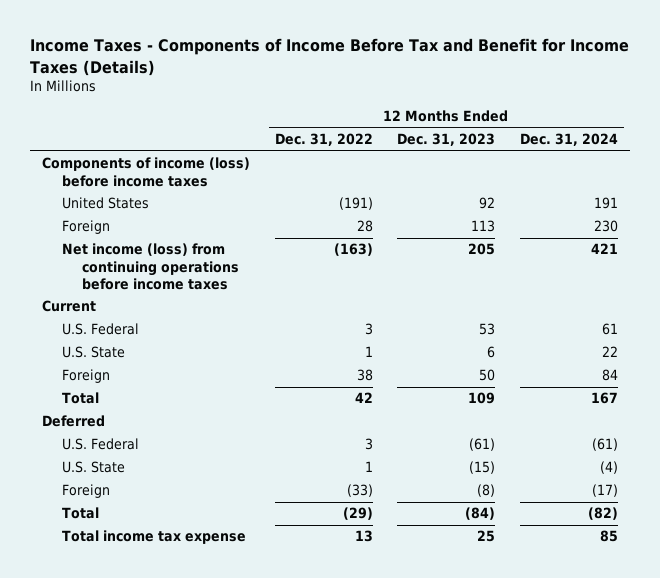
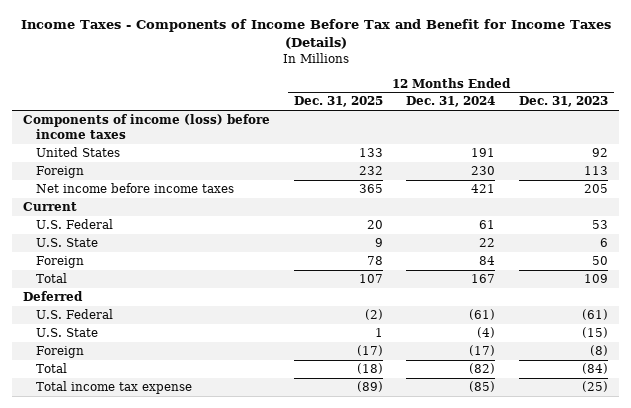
[274,133,373,147] Dec. 31, 2022 -> none
none -> [293,96,383,108] Dec. 31, 2025
[62,243,240,290] Net income (loss) from continuing operations before income taxes -> [35,183,234,194] Net income before income taxes
[477,530,496,543] 25 -> [581,381,608,393] (25)
[600,530,619,543] 85 -> [469,381,496,393] (85)

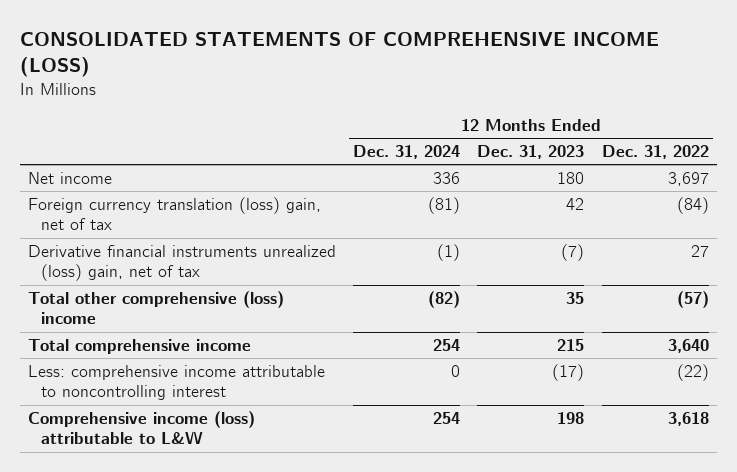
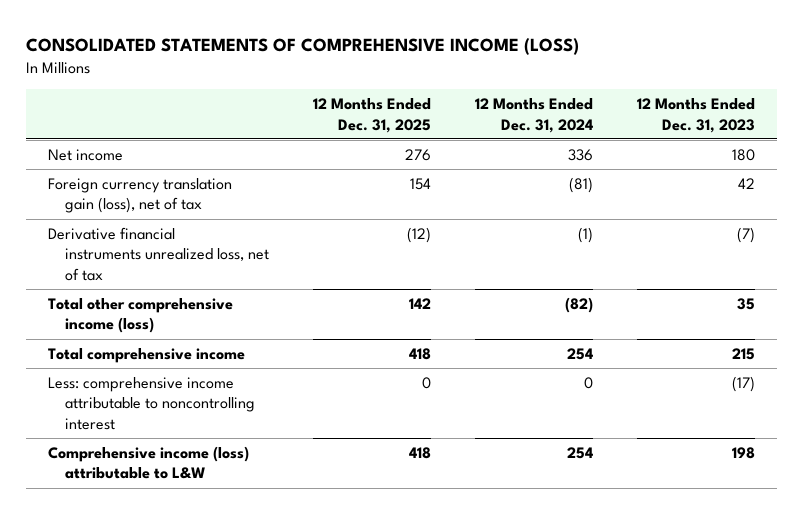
[601,145,709,160] Dec. 31, 2022 -> none
none -> [313,98,432,133] 12 Months Ended Dec. 31, 2025
[28,196,322,231] Foreign currency translation (loss) gain, net of tax -> [48,177,233,214] Foreign currency translation gain (loss), net of tax
[28,244,337,282] Derivative financial instruments unrealized (loss) gain, net of tax -> [48,226,270,281] Derivative financial instruments unrealized loss, net of tax
[28,290,285,325] Total other comprehensive (loss) income -> [48,297,234,334] Total other comprehensive income (loss)

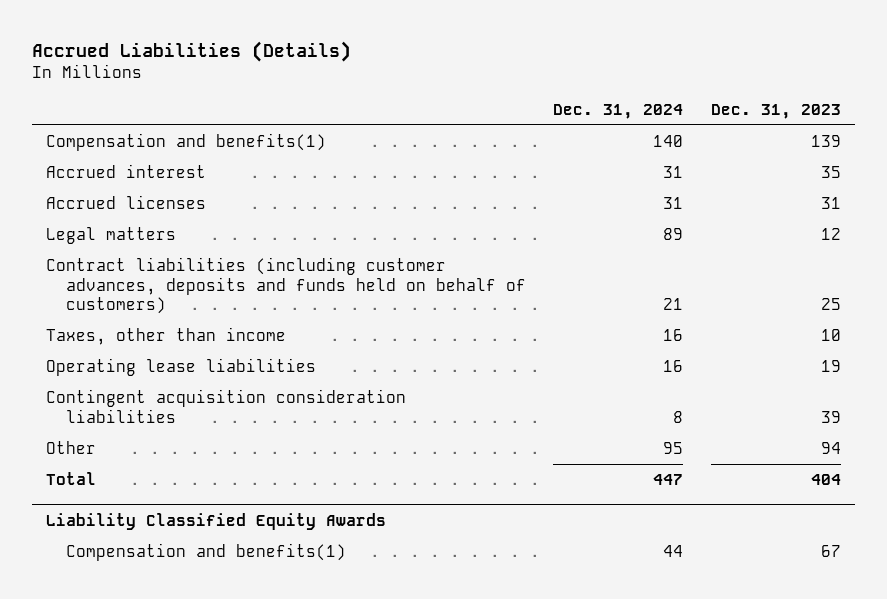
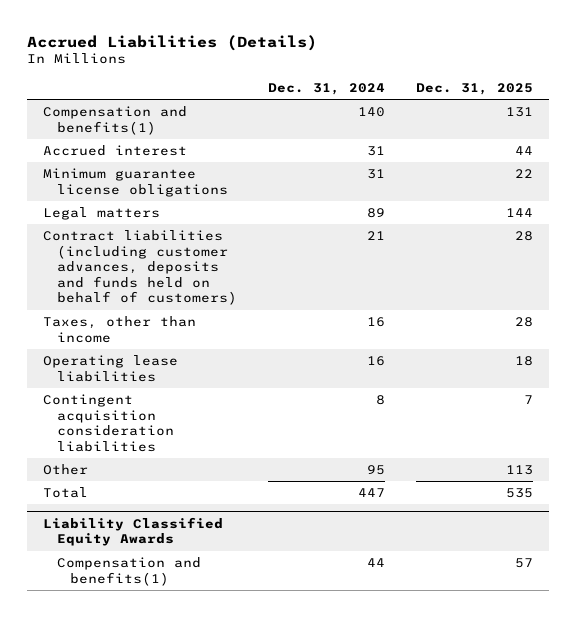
[711,103,842,119] Dec. 31, 2023 -> none
none -> [416,82,534,95] Dec. 31, 2025
[46,195,207,210] Accrued licenses -> [43,168,228,197] Minimum guarantee license obligations

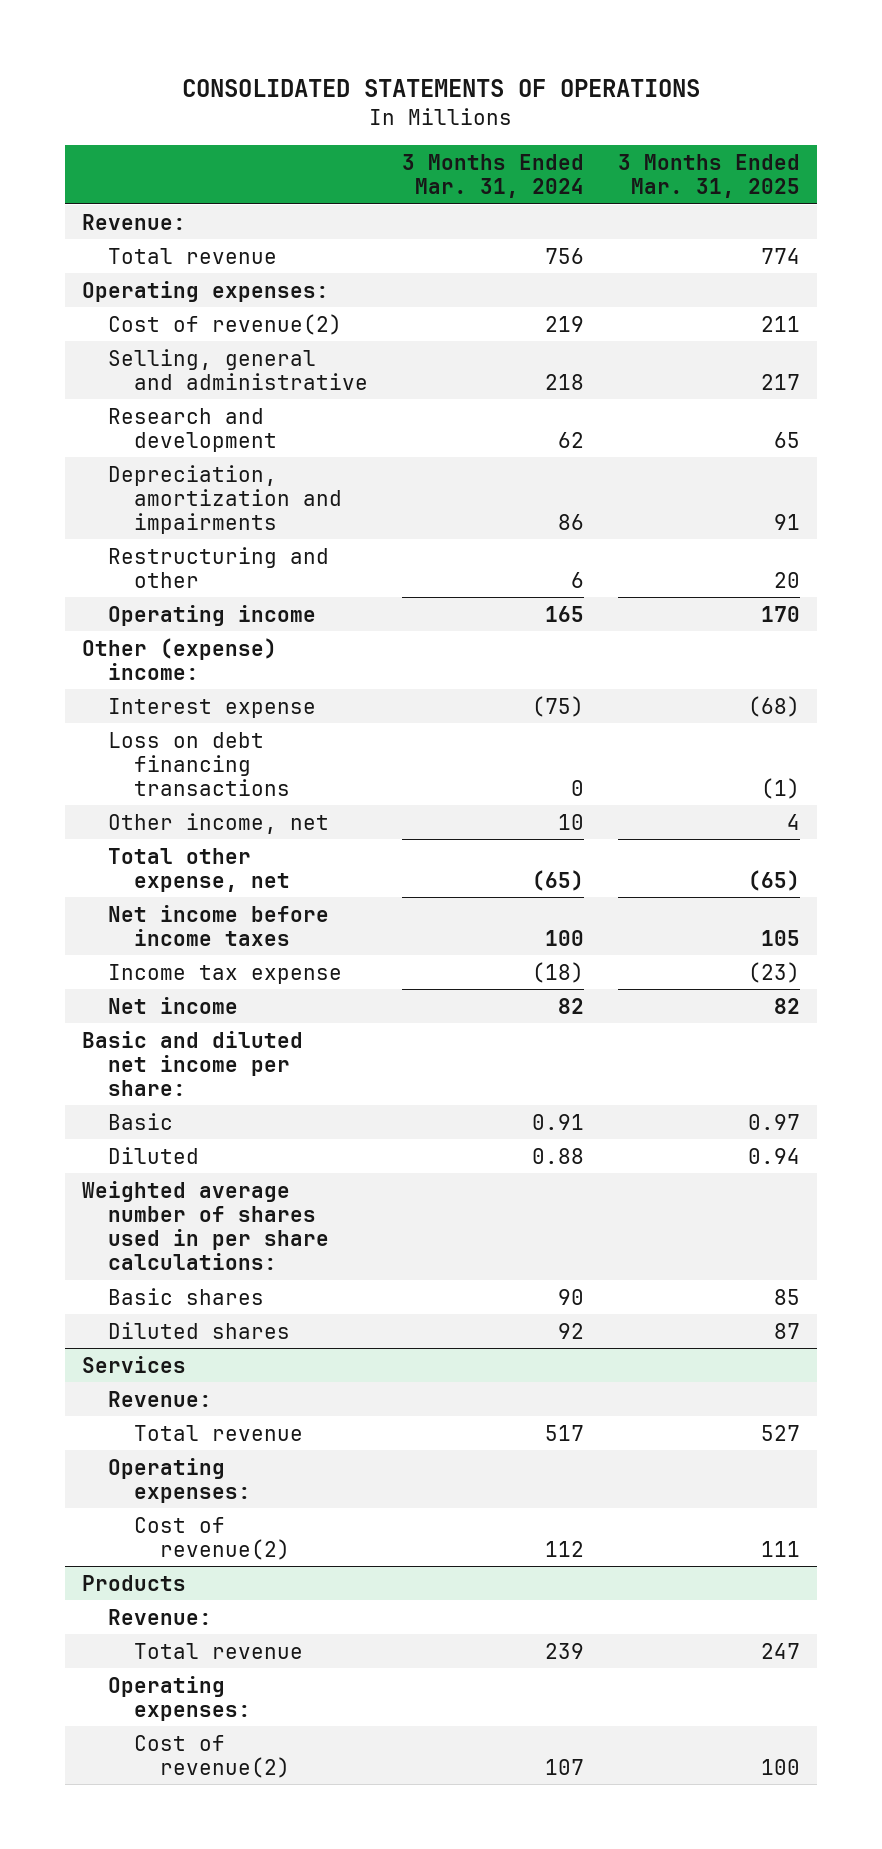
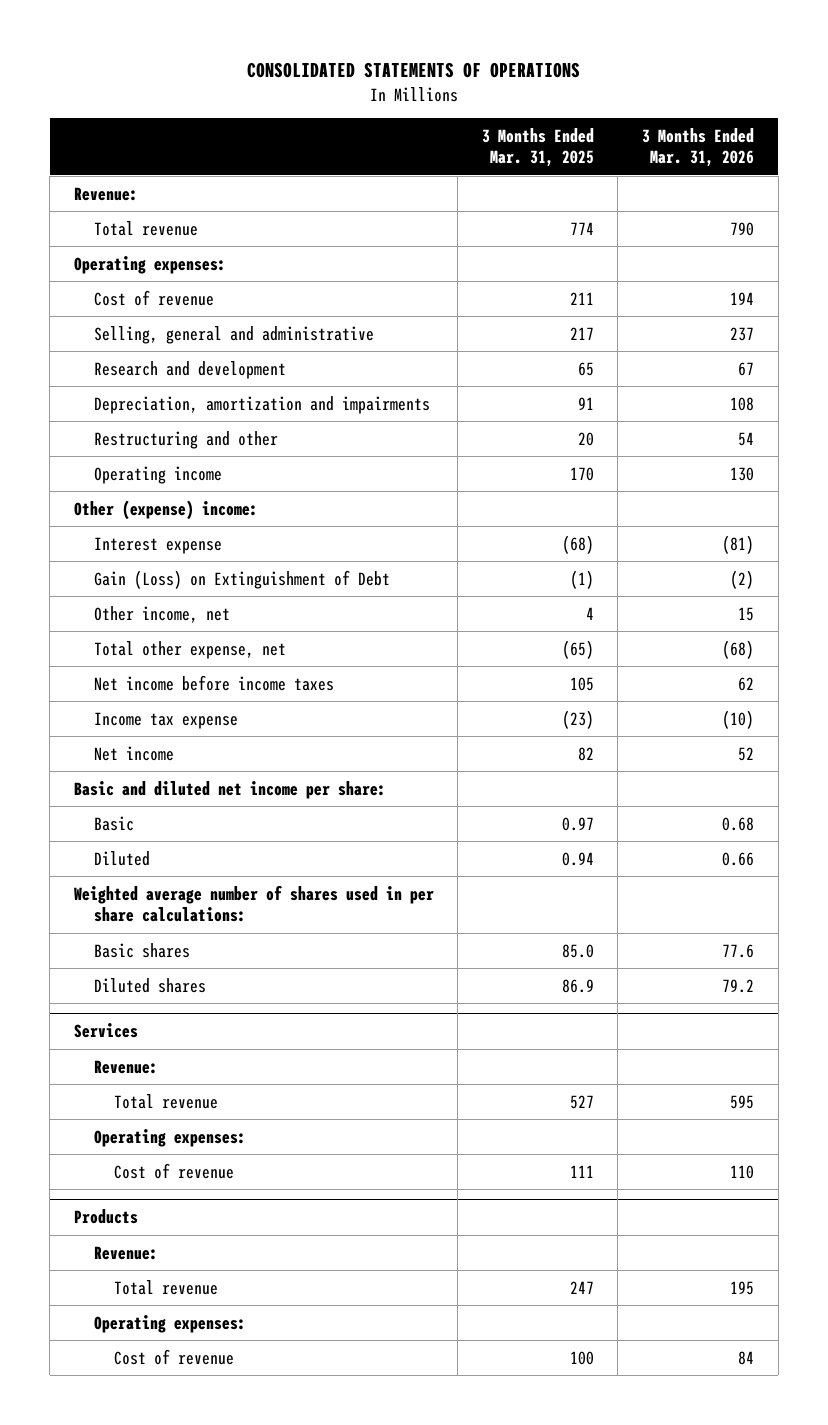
[402,153,585,199] 3 Months Ended Mar. 31, 2024 -> none
none -> [642,128,755,168] 3 Months Ended Mar. 31, 2026
[108,313,343,335] Cost of revenue(2) -> [93,289,214,306] Cost of revenue
[108,731,291,796] Loss on debt financing transactions -> [93,569,390,589] Gain (Loss) on Extinguishment of Debt
[773,1288,800,1305] 85 -> [561,943,594,958] 85.0
[773,1322,800,1339] 87 -> [561,978,594,993] 86.9
[134,1516,291,1560] Cost of revenue(2) -> [113,1162,234,1179] Cost of revenue
[134,1734,291,1778] Cost of revenue(2) -> [113,1348,234,1365] Cost of revenue

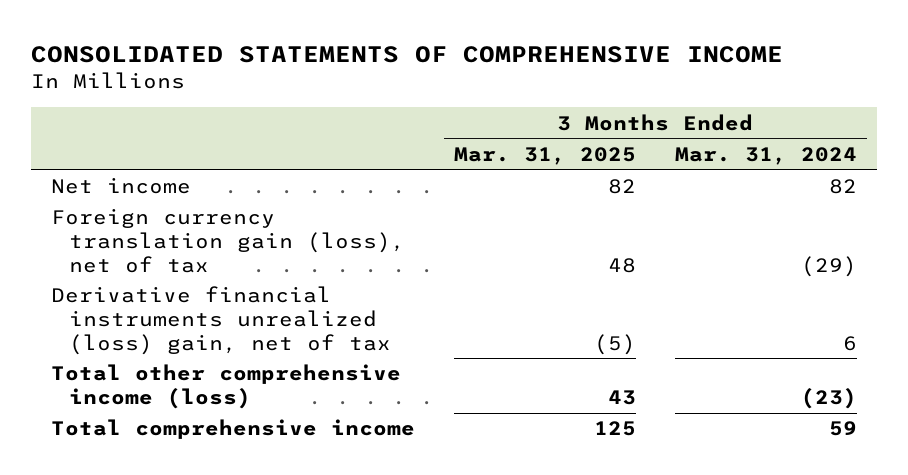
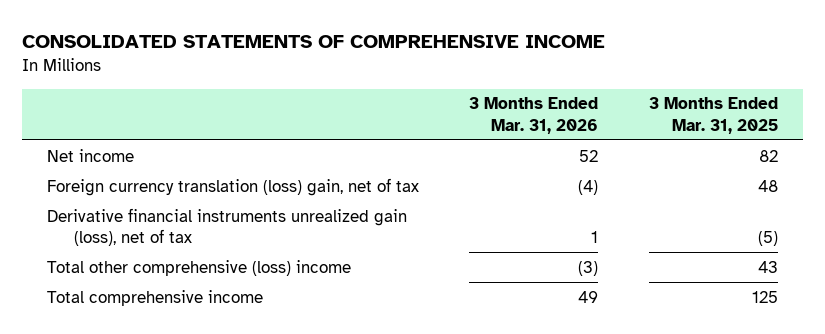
[675,147,858,166] Mar. 31, 2024 -> none
none -> [469,97,599,134] 3 Months Ended Mar. 31, 2026
[50,208,406,273] Foreign currency translation gain (loss), net of tax -> [47,177,420,196] Foreign currency translation (loss) gain, net of tax
[50,286,392,355] Derivative financial instruments unrealized (loss) gain, net of tax -> [47,207,408,247] Derivative financial instruments unrealized gain (loss), net of tax
[50,364,401,410] Total other comprehensive income (loss) -> [47,259,352,276] Total other comprehensive (loss) income

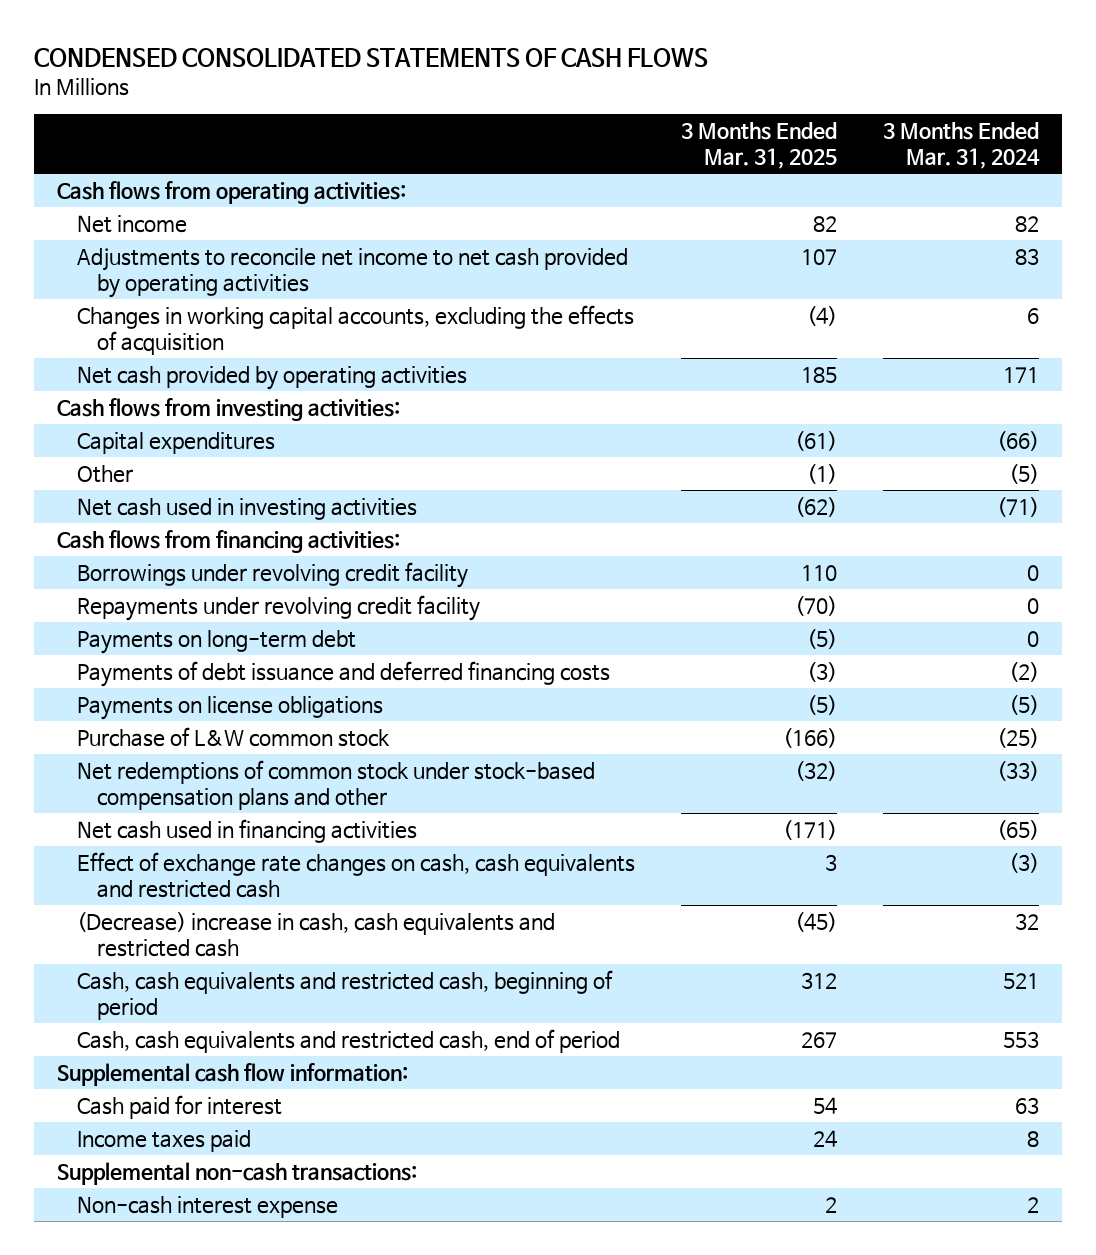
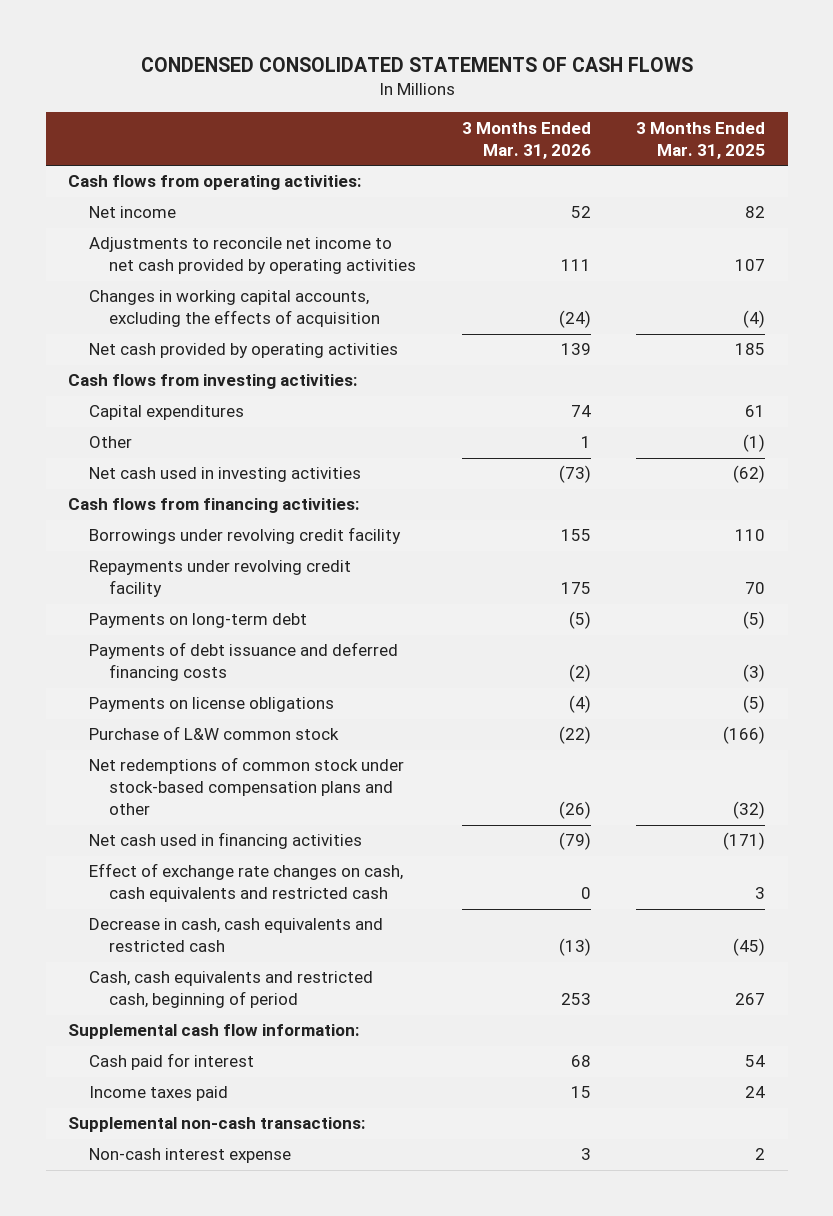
[883,122,1041,170] 3 Months Ended Mar. 31, 2024 -> none
none -> [461,121,591,159] 3 Months Ended Mar. 31, 2026
[795,431,838,452] (61) -> [744,405,765,418] 61
[795,596,838,617] (70) -> [744,582,765,595] 70
[77,1029,621,1054] Cash, cash equivalents and restricted cash, end of period -> none
[77,912,556,957] (Decrease) increase in cash, cash equivalents and restricted cash -> [88,918,383,953] Decrease in cash, cash equivalents and restricted cash
[801,972,838,990] 312 -> [734,993,765,1006] 267

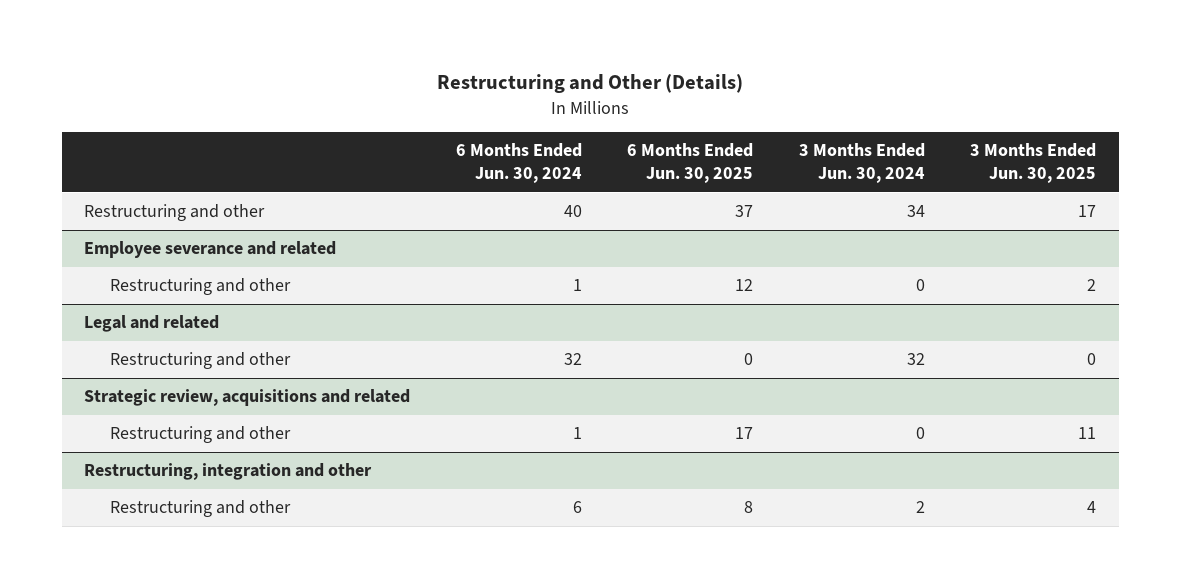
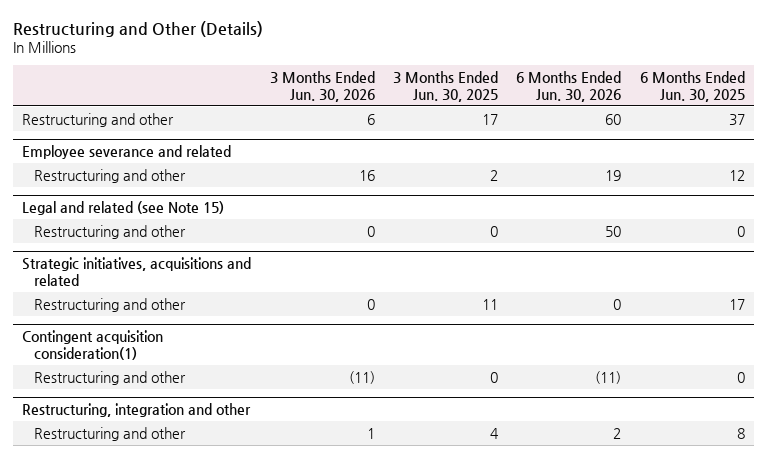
[455,142,582,184] 6 Months Ended Jun. 30, 2024 -> none
[798,142,925,184] 3 Months Ended Jun. 30, 2024 -> none
none -> [269,70,375,102] 3 Months Ended Jun. 30, 2026
none -> [516,70,622,102] 6 Months Ended Jun. 30, 2026
[84,315,220,333] Legal and related -> [22,200,225,215] Legal and related (see Note 15)
[84,389,411,407] Strategic review, acquisitions and related -> [22,256,252,286] Strategic initiatives, acquisitions and related
none -> [22,329,164,360] Contingent acquisition consideration(1)
none -> [34,370,187,385] Restructuring and other

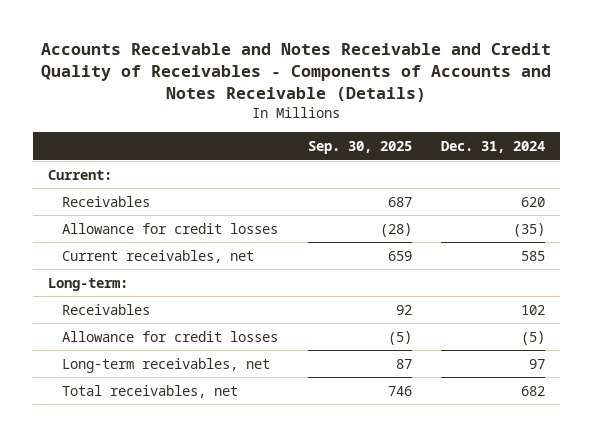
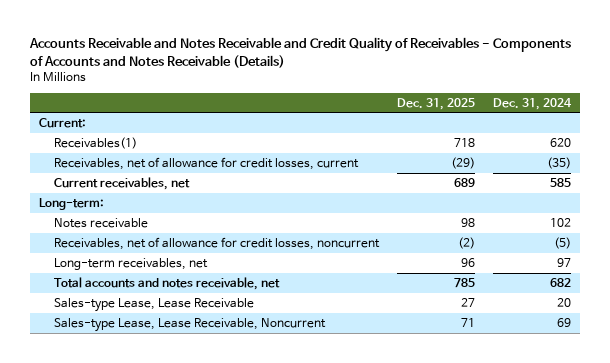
[307,141,412,155] Sep. 30, 2025 -> none
none -> [397,97,476,110] Dec. 31, 2025
[62,195,151,207] Receivables -> [54,136,138,149] Receivables(1)
[62,222,279,234] Allowance for credit losses -> [54,156,360,170] Receivables, net of allowance for credit losses, current
[62,303,151,315] Receivables -> [54,217,149,228] Notes receivable
[62,330,279,342] Allowance for credit losses -> [54,236,381,250] Receivables, net of allowance for credit losses, noncurrent
[62,384,239,398] Total receivables, net -> [54,276,281,290] Total accounts and notes receivable, net
none -> [54,297,255,312] Sales-type Lease, Lease Receivable
none -> [54,317,327,332] Sales-type Lease, Lease Receivable, Noncurrent

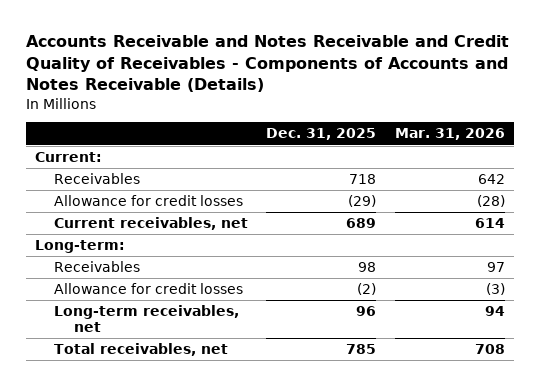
[492,97,572,110] Dec. 31, 2024 -> none
none -> [394,128,505,141] Mar. 31, 2026
[54,136,138,149] Receivables(1) -> [54,173,141,185] Receivables
[54,156,360,170] Receivables, net of allowance for credit losses, current -> [54,195,244,207] Allowance for credit losses
[54,217,149,228] Notes receivable -> [54,261,141,273] Receivables
[54,236,381,250] Receivables, net of allowance for credit losses, noncurrent -> [54,283,244,295] Allowance for credit losses
[54,297,255,312] Sales-type Lease, Lease Receivable -> none
[54,317,327,332] Sales-type Lease, Lease Receivable, Noncurrent -> none
[54,276,281,290] Total accounts and notes receivable, net -> [54,343,229,357] Total receivables, net

